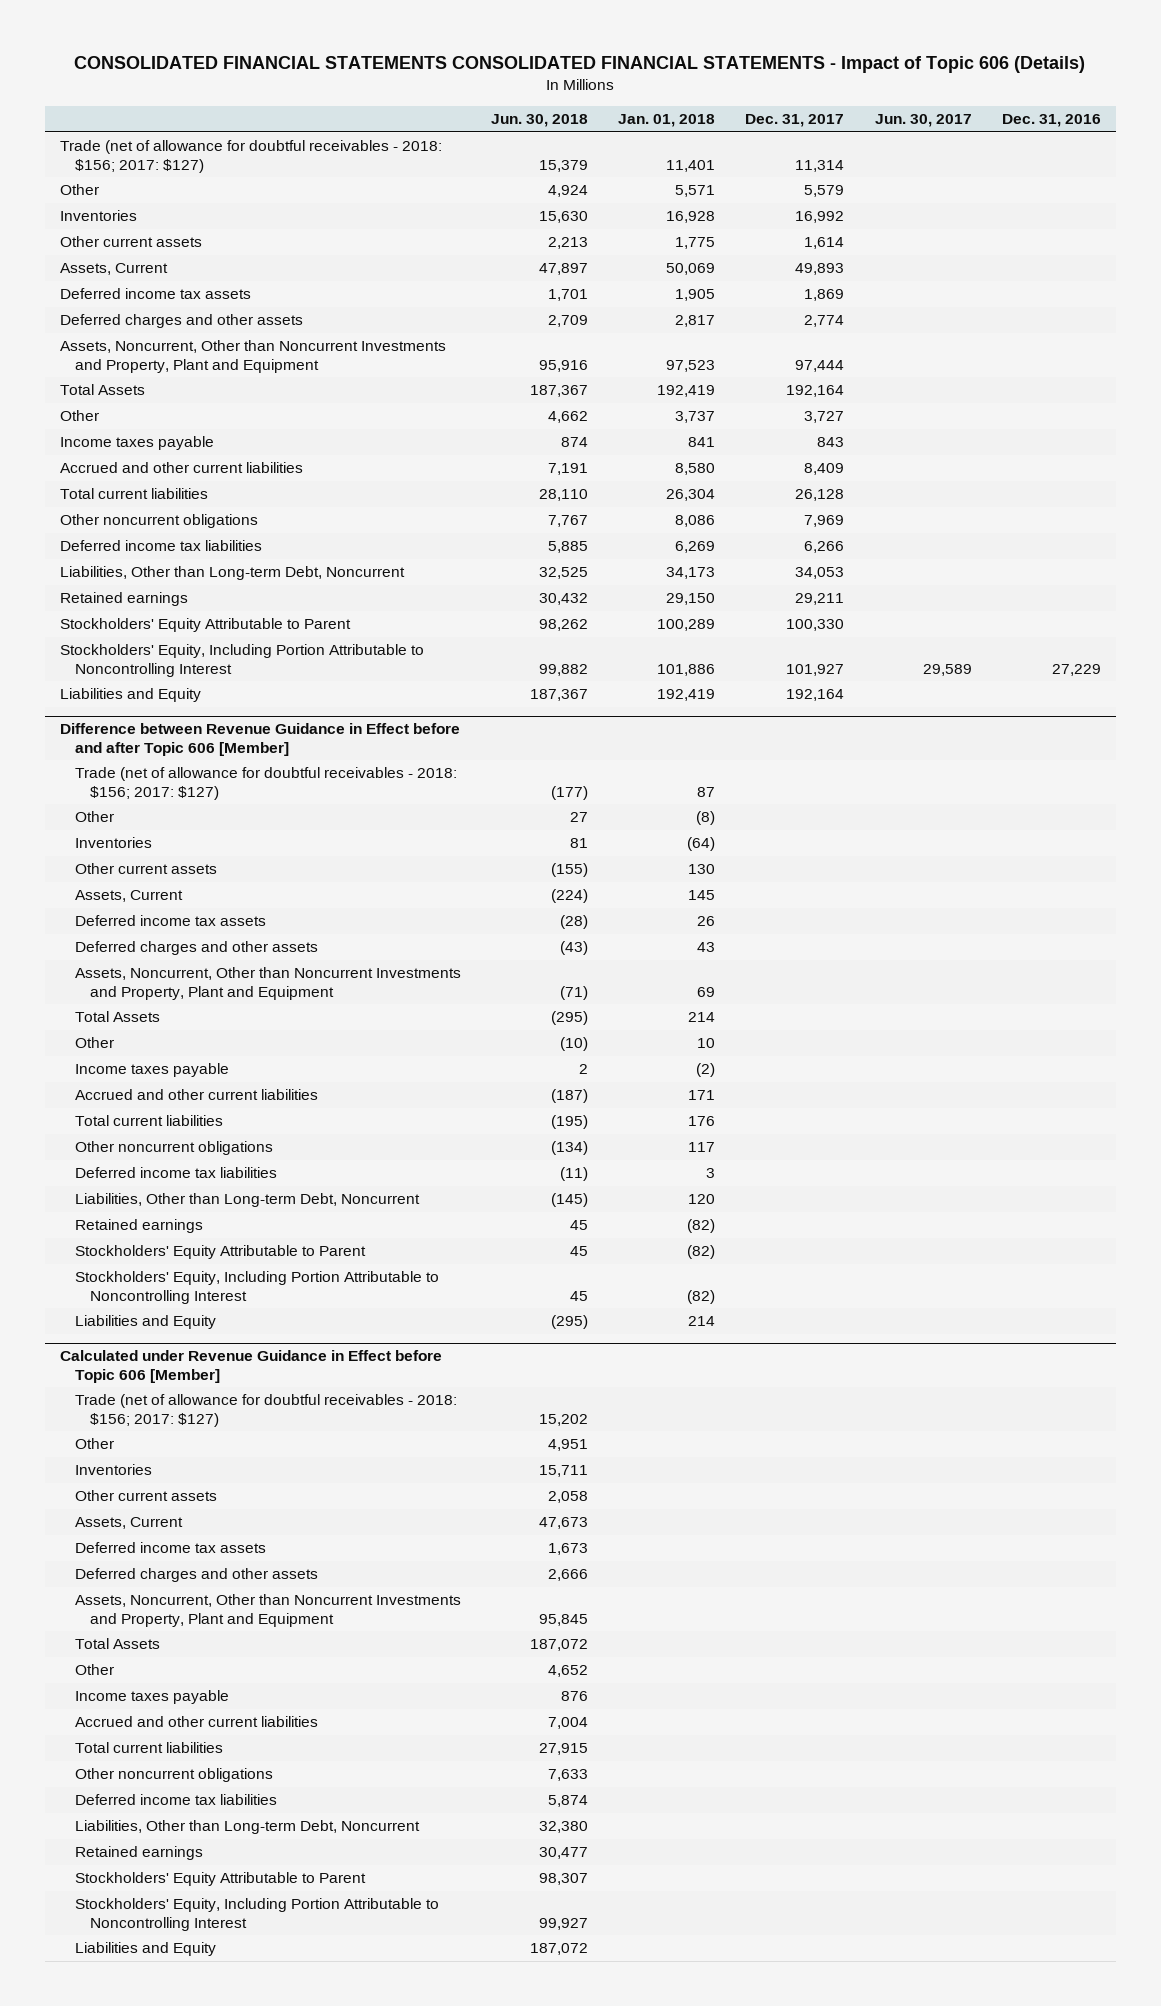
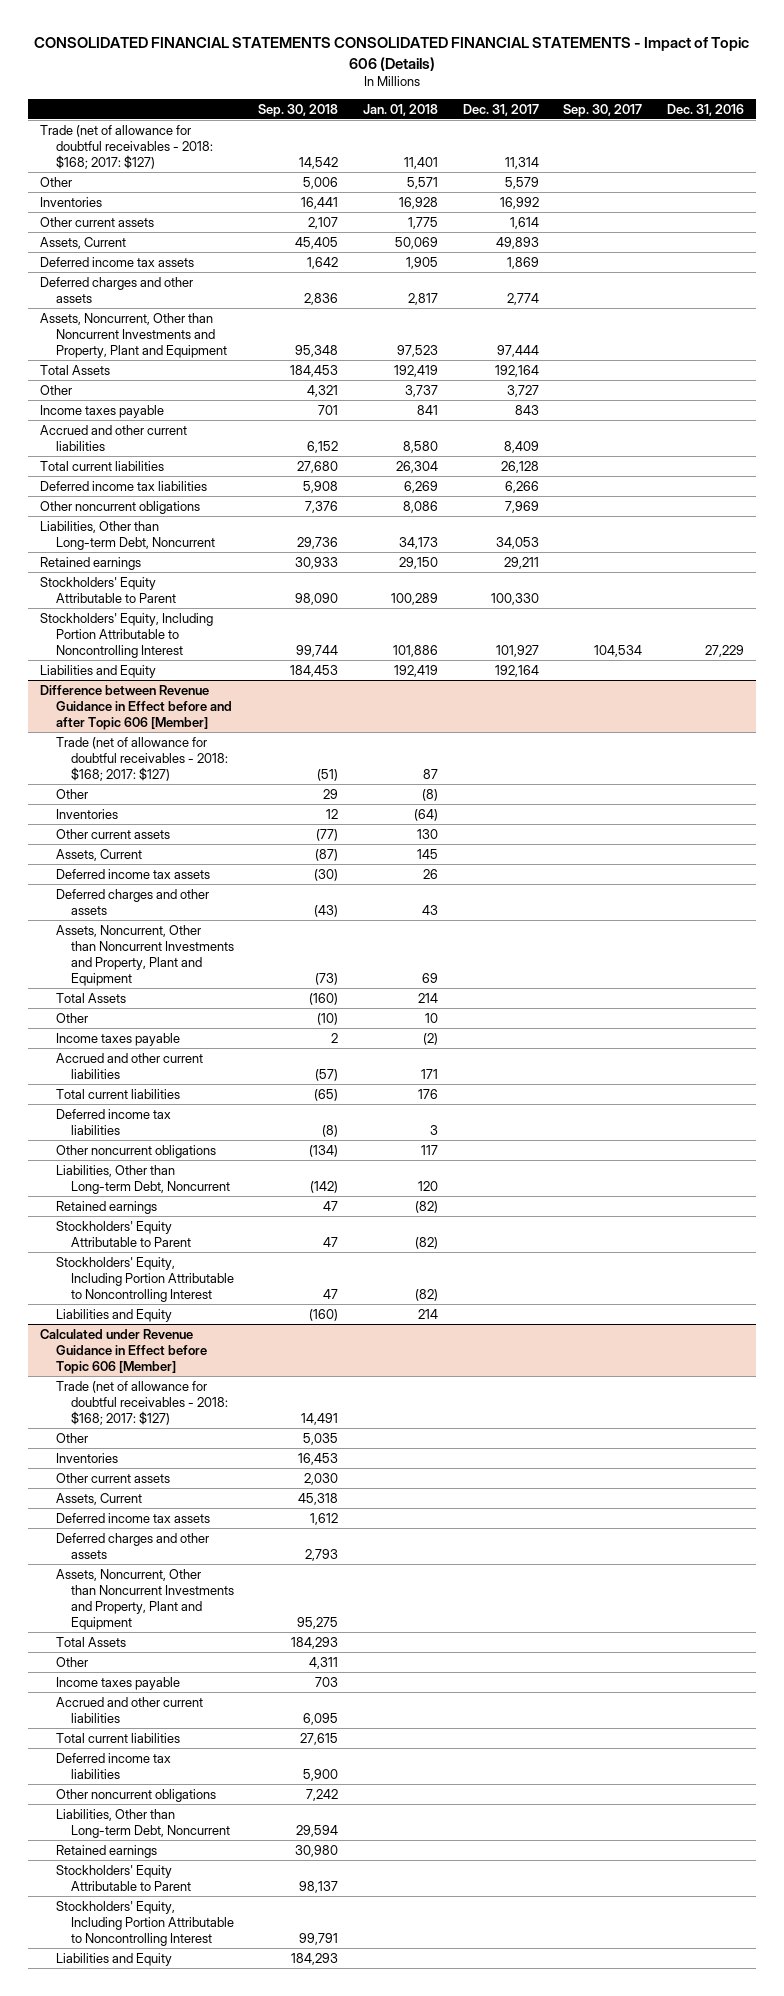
[490,114,588,128] Jun. 30, 2018 -> none
[874,114,972,128] Jun. 30, 2017 -> none
none -> [258,103,339,117] Sep. 30, 2018
none -> [563,103,643,117] Sep. 30, 2017
[59,140,442,173] Trade (net of allowance for doubtful receivables - 2018: $156; 2017: $127) -> [40,124,213,169] Trade (net of allowance for doubtful receivables - 2018: $168; 2017: $127)
[59,514,258,529] Other noncurrent obligations -> [40,500,201,514] Other noncurrent obligations
[74,767,457,800] Trade (net of allowance for doubtful receivables - 2018: $156; 2017: $127) -> [55,736,228,781] Trade (net of allowance for doubtful receivables - 2018: $168; 2017: $127)
[74,1141,273,1156] Other noncurrent obligations -> [55,1144,216,1158] Other noncurrent obligations
[74,1394,457,1427] Trade (net of allowance for doubtful receivables - 2018: $156; 2017: $127) -> [55,1380,228,1425] Trade (net of allowance for doubtful receivables - 2018: $168; 2017: $127)
[74,1768,273,1783] Other noncurrent obligations -> [55,1788,216,1802] Other noncurrent obligations

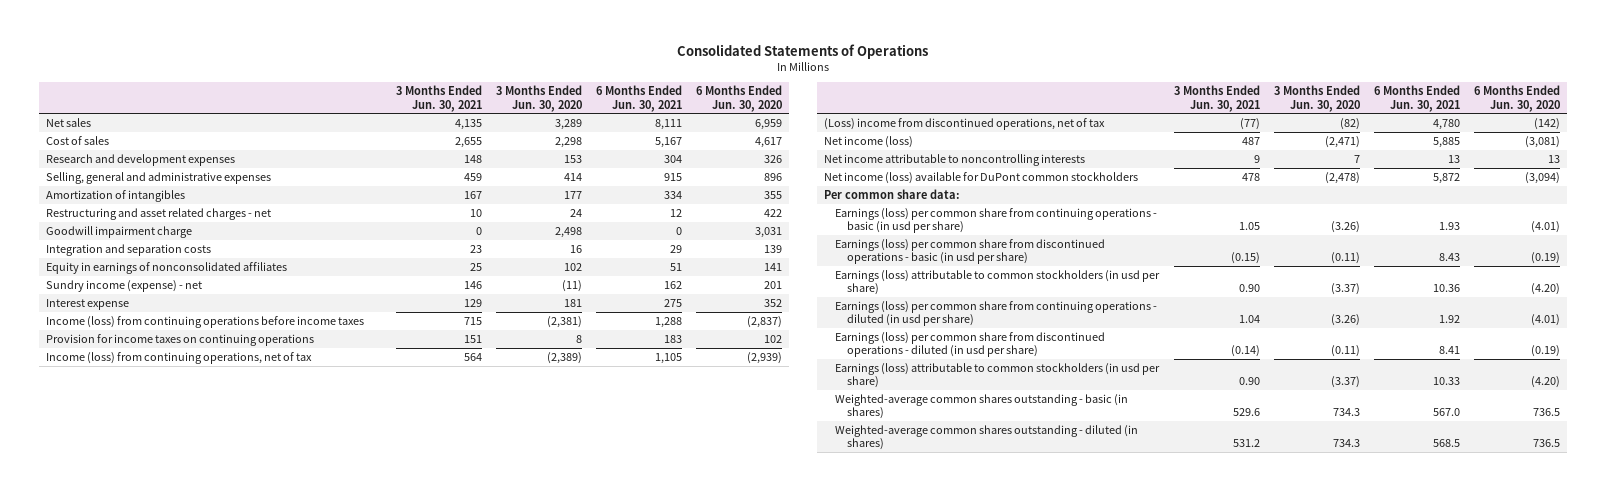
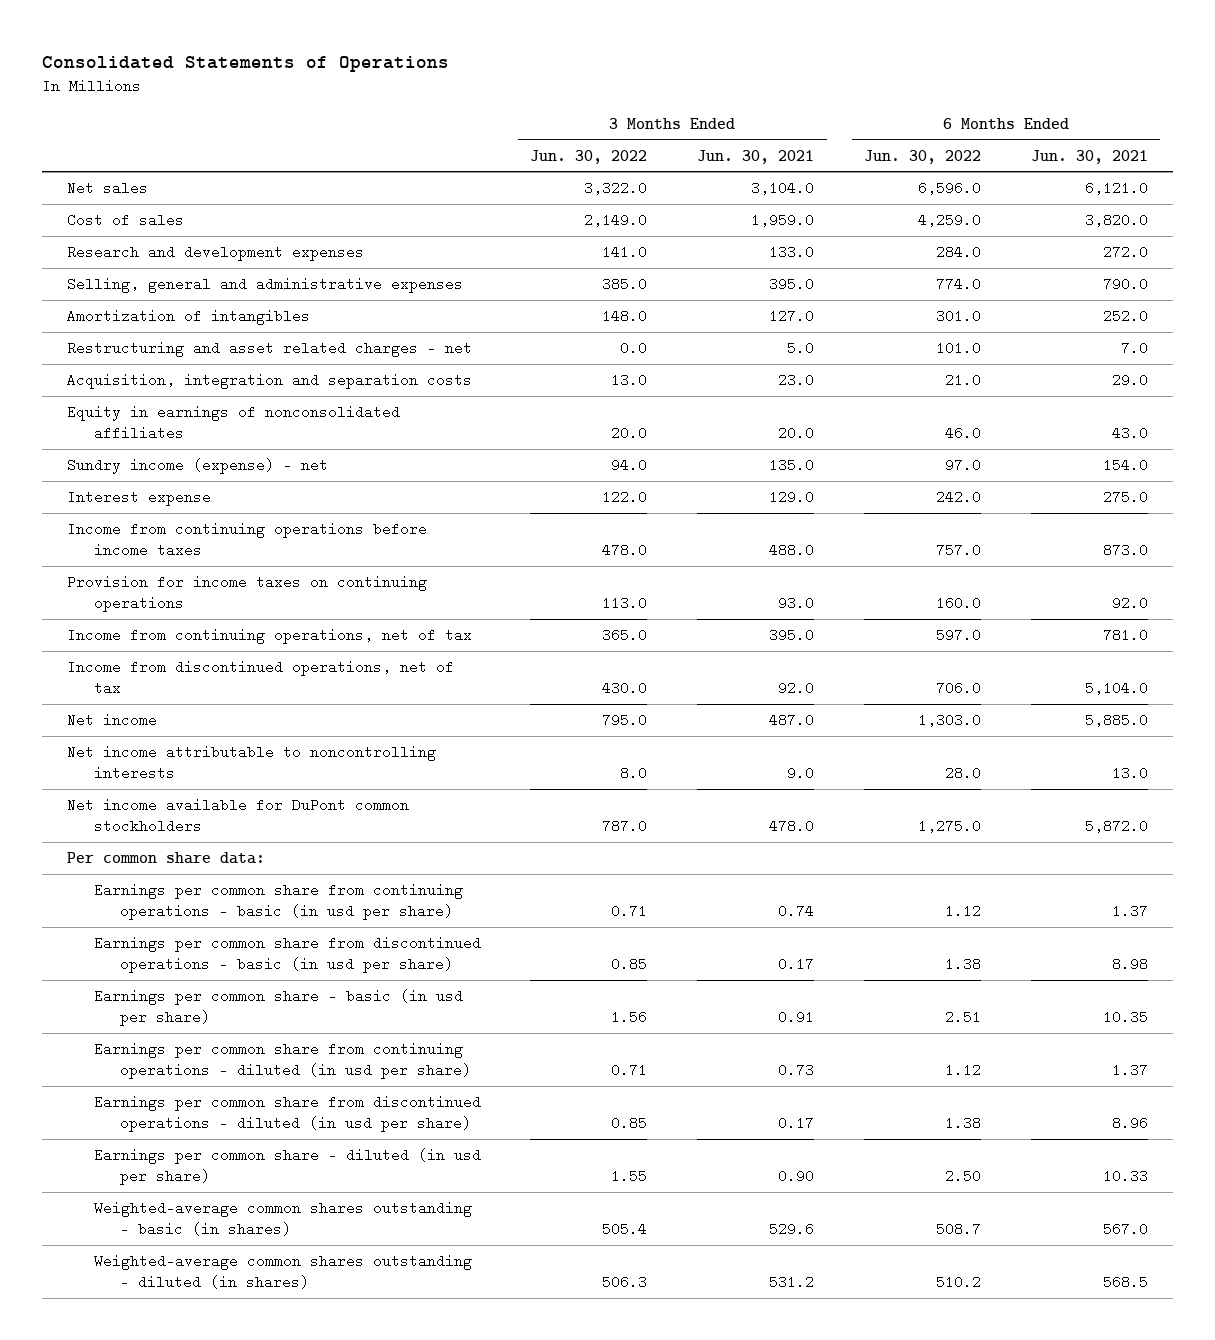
[495,84,582,112] 3 Months Ended Jun. 30, 2020 -> none
[695,84,782,112] 6 Months Ended Jun. 30, 2020 -> none
none -> [530,149,648,164] Jun. 30, 2022
none -> [864,149,982,164] Jun. 30, 2022
[45,225,192,238] Goodwill impairment charge -> none
[454,118,482,130] 4,135 -> [751,181,815,196] 3,104.0
[654,118,682,130] 8,111 -> [1084,181,1148,196] 6,121.0
[454,136,482,148] 2,655 -> [751,213,815,228] 1,959.0
[654,136,682,148] 5,167 -> [1084,213,1148,228] 3,820.0
[463,154,482,163] 148 -> [769,245,815,260] 133.0
[663,154,682,163] 304 -> [1102,245,1148,260] 272.0
[463,172,482,181] 459 -> [769,277,815,292] 395.0
[663,172,682,181] 915 -> [1102,277,1148,292] 790.0
[463,190,482,199] 167 -> [769,309,815,324] 127.0
[663,190,682,199] 334 -> [1102,309,1148,324] 252.0
[469,208,482,217] 10 -> [787,341,815,356] 5.0
[669,208,682,217] 12 -> [1120,341,1148,356] 7.0
[45,243,211,256] Integration and separation costs -> [66,373,472,390] Acquisition, integration and separation costs
[469,244,482,253] 23 -> [778,373,815,388] 23.0
[669,244,682,253] 29 -> [1111,373,1148,388] 29.0
[469,262,482,271] 25 -> [778,426,815,441] 20.0
[669,262,682,271] 51 -> [1111,426,1148,441] 43.0
[463,280,482,289] 146 -> [769,458,815,473] 135.0
[663,280,682,289] 162 -> [1102,458,1148,473] 154.0
[463,298,482,307] 129 -> [769,490,815,505] 129.0
[663,298,682,307] 275 -> [1102,490,1148,505] 275.0
[45,315,364,328] Income (loss) from continuing operations before income taxes -> [66,522,427,558] Income from continuing operations before income taxes
[463,316,482,325] 715 -> [769,543,815,558] 488.0
[654,316,682,328] 1,288 -> [1102,543,1148,558] 873.0
[463,334,482,343] 151 -> [778,596,815,611] 93.0
[663,334,682,343] 183 -> [1111,596,1148,611] 92.0
[45,351,312,364] Income (loss) from continuing operations, net of tax -> [66,628,472,645] Income from continuing operations, net of tax
[463,352,482,361] 564 -> [769,628,815,643] 395.0
[654,352,682,364] 1,105 -> [1102,628,1148,643] 781.0
[823,117,1105,130] (Loss) income from discontinued operations, net of tax -> [66,660,454,696] Income from discontinued operations, net of tax
[1239,117,1260,130] (77) -> [778,681,815,696] 92.0
[1432,118,1460,130] 4,780 -> [1084,681,1148,696] 5,104.0
[823,135,913,148] Net income (loss) -> [66,713,157,728] Net income
[1241,136,1260,145] 487 -> [769,713,815,728] 487.0
[1432,136,1460,148] 5,885 -> [1084,713,1148,728] 5,885.0
[1253,154,1260,163] 9 -> [787,766,815,781] 9.0
[1447,154,1460,163] 13 -> [1111,766,1148,781] 13.0
[823,171,1138,184] Net income (loss) available for DuPont common stockholders -> [66,798,409,834] Net income available for DuPont common stockholders
[1241,172,1260,181] 478 -> [769,819,815,834] 478.0
[1432,172,1460,184] 5,872 -> [1084,819,1148,834] 5,872.0
[835,207,1158,234] Earnings (loss) per common share from continuing operations - basic (in usd per share) -> [93,883,463,921] Earnings per common share from continuing operations - basic (in usd per share)
[1238,222,1260,231] 1.05 -> [778,904,815,919] 0.74
[1438,222,1460,231] 1.93 -> [1111,904,1148,919] 1.37
[835,238,1106,265] Earnings (loss) per common share from discontinued operations - basic (in usd per share) -> [93,936,481,974] Earnings per common share from discontinued operations - basic (in usd per share)
[1230,252,1260,265] (0.15) -> [778,957,815,972] 0.17
[1438,253,1460,262] 8.43 -> [1111,957,1148,972] 8.98
[835,269,1161,296] Earnings (loss) attributable to common stockholders (in usd per share) -> [93,989,463,1027] Earnings per common share - basic (in usd per share)
[1238,284,1260,293] 0.90 -> [778,1010,815,1025] 0.91
[1432,284,1460,293] 10.36 -> [1102,1010,1148,1025] 10.35
[835,300,1158,327] Earnings (loss) per common share from continuing operations - diluted (in usd per share) -> [93,1042,472,1080] Earnings per common share from continuing operations - diluted (in usd per share)
[1238,315,1260,324] 1.04 -> [778,1063,815,1078] 0.73
[1438,315,1460,324] 1.92 -> [1111,1063,1148,1078] 1.37
[835,331,1106,358] Earnings (loss) per common share from discontinued operations - diluted (in usd per share) -> [93,1095,481,1133] Earnings per common share from discontinued operations - diluted (in usd per share)
[1230,345,1260,358] (0.14) -> [778,1116,815,1131] 0.17
[1438,346,1460,355] 8.41 -> [1111,1116,1148,1131] 8.96
[835,362,1161,389] Earnings (loss) attributable to common stockholders (in usd per share) -> [93,1148,481,1186] Earnings per common share - diluted (in usd per share)

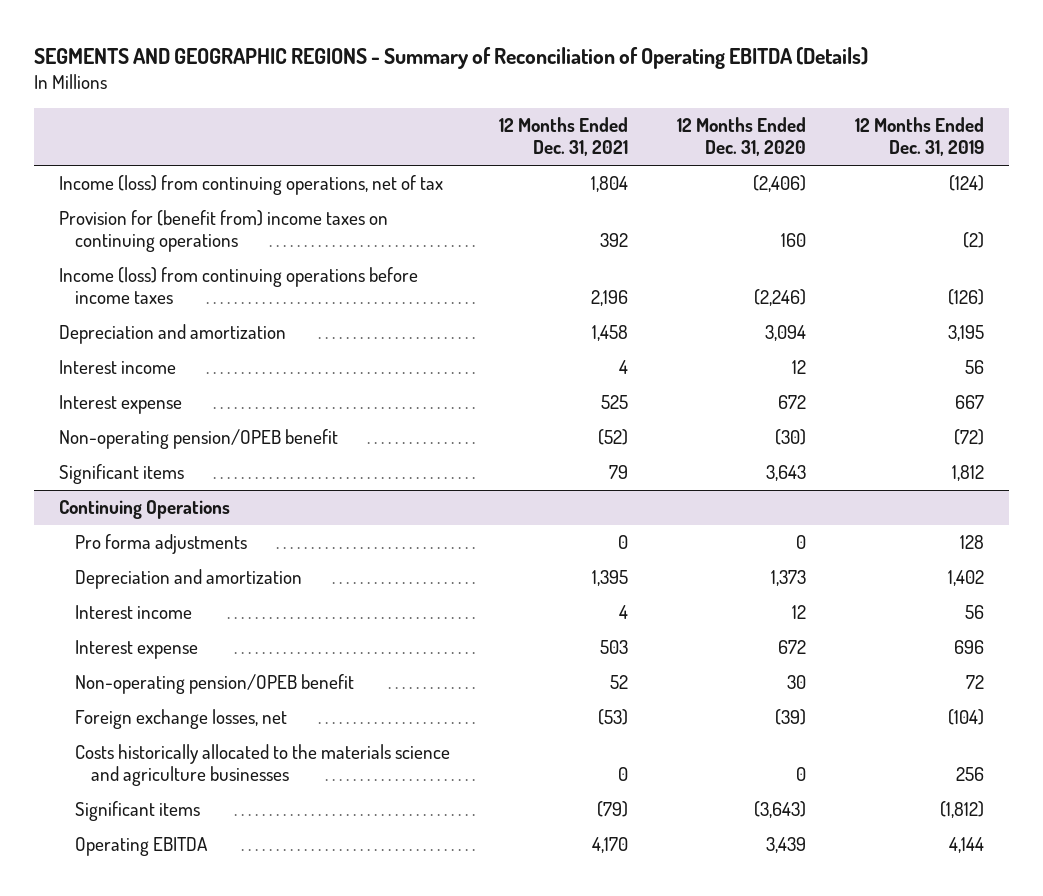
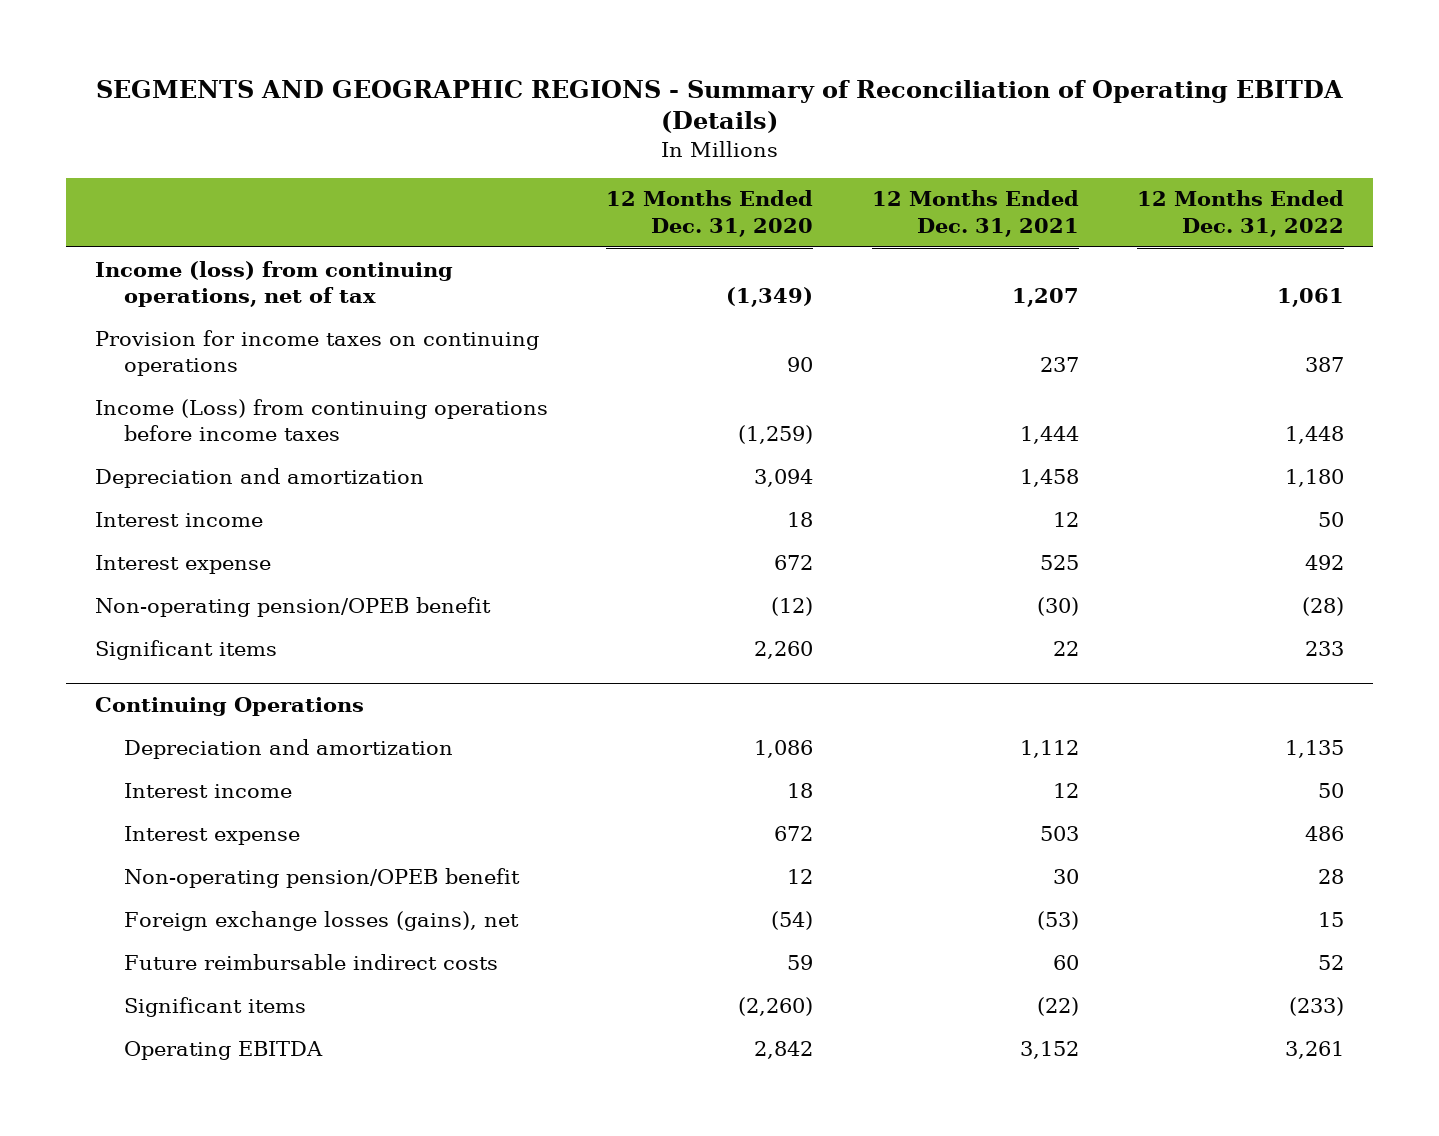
[855,117,985,157] 12 Months Ended Dec. 31, 2019 -> none
none -> [1137,190,1345,237] 12 Months Ended Dec. 31, 2022
[591,176,629,193] 1,804 -> [1011,288,1079,308] 1,207
[753,175,807,193] (2,406) -> [726,287,814,308] (1,349)
[58,210,388,253] Provision for (benefit from) income taxes on continuing operations -> [95,329,540,377] Provision for income taxes on continuing operations
[600,233,629,248] 392 -> [1039,357,1079,373] 237
[781,233,807,248] 160 -> [787,357,814,373] 90
[58,267,418,305] Income (loss) from continuing operations before income taxes -> [95,398,549,442] Income (Loss) from continuing operations before income taxes
[591,290,629,307] 2,196 -> [1019,426,1079,445] 1,444
[754,289,807,307] (2,246) -> [738,425,814,445] (1,259)
[619,360,629,375] 4 -> [1052,511,1079,527] 12
[792,360,807,375] 12 -> [787,511,814,527] 18
[598,429,629,446] (52) -> [1036,596,1079,616] (30)
[775,429,807,446] (30) -> [771,596,814,616] (12)
[609,465,629,480] 79 -> [1052,640,1079,656] 22
[766,465,807,482] 3,643 -> [754,640,814,659] 2,260
[75,534,248,555] Pro forma adjustments -> none
[592,570,629,587] 1,395 -> [1019,739,1079,758] 1,112
[771,570,807,587] 1,373 -> [754,739,814,758] 1,086
[619,605,629,620] 4 -> [1052,782,1079,798] 12
[792,605,807,620] 12 -> [787,782,814,798] 18
[75,744,451,787] Costs historically allocated to the materials science and agriculture businesses -> none
[610,675,629,690] 52 -> [1052,868,1079,884] 30
[787,675,807,690] 30 -> [787,868,814,884] 12
[75,709,288,730] Foreign exchange losses, net -> [123,910,519,931] Foreign exchange losses (gains), net
[775,709,807,726] (39) -> [771,910,814,930] (54)
none -> [123,953,498,970] Future reimbursable indirect costs
[597,801,629,818] (79) -> [1036,996,1079,1016] (22)
[754,801,807,819] (3,643) -> [738,996,814,1016] (2,260)
[592,837,629,854] 4,170 -> [1019,1040,1079,1059] 3,152
[766,837,807,854] 3,439 -> [754,1040,814,1059] 2,842

